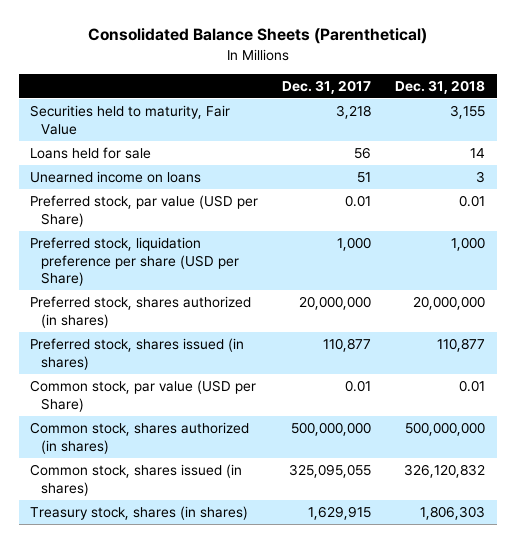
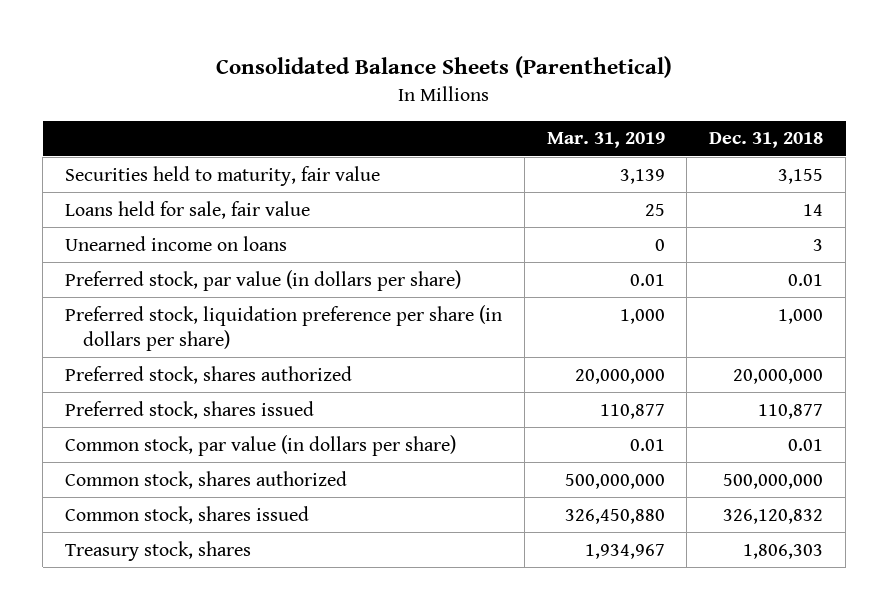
[282,79,372,94] Dec. 31, 2017 -> none
none -> [546,132,665,149] Mar. 31, 2019
[30,105,231,135] Securities held to maturity, Fair Value -> [64,165,380,186] Securities held to maturity, fair value
[30,147,152,160] Loans held for sale -> [64,200,310,219] Loans held for sale, fair value
[30,195,259,227] Preferred stock, par value (USD per Share) -> [64,269,461,291] Preferred stock, par value (in dollars per share)
[30,237,239,287] Preferred stock, liquidation preference per share (USD per Share) -> [64,304,502,351] Preferred stock, liquidation preference per share (in dollars per share)
[30,296,252,328] Preferred stock, shares authorized (in shares) -> [64,365,352,384] Preferred stock, shares authorized
[30,338,245,370] Preferred stock, shares issued (in shares) -> [64,400,314,419] Preferred stock, shares issued
[30,380,257,412] Common stock, par value (USD per Share) -> [64,434,456,456] Common stock, par value (in dollars per share)
[30,422,250,454] Common stock, shares authorized (in shares) -> [64,470,347,489] Common stock, shares authorized
[30,464,243,496] Common stock, shares issued (in shares) -> [64,505,309,524] Common stock, shares issued
[30,506,249,521] Treasury stock, shares (in shares) -> [64,540,251,561] Treasury stock, shares

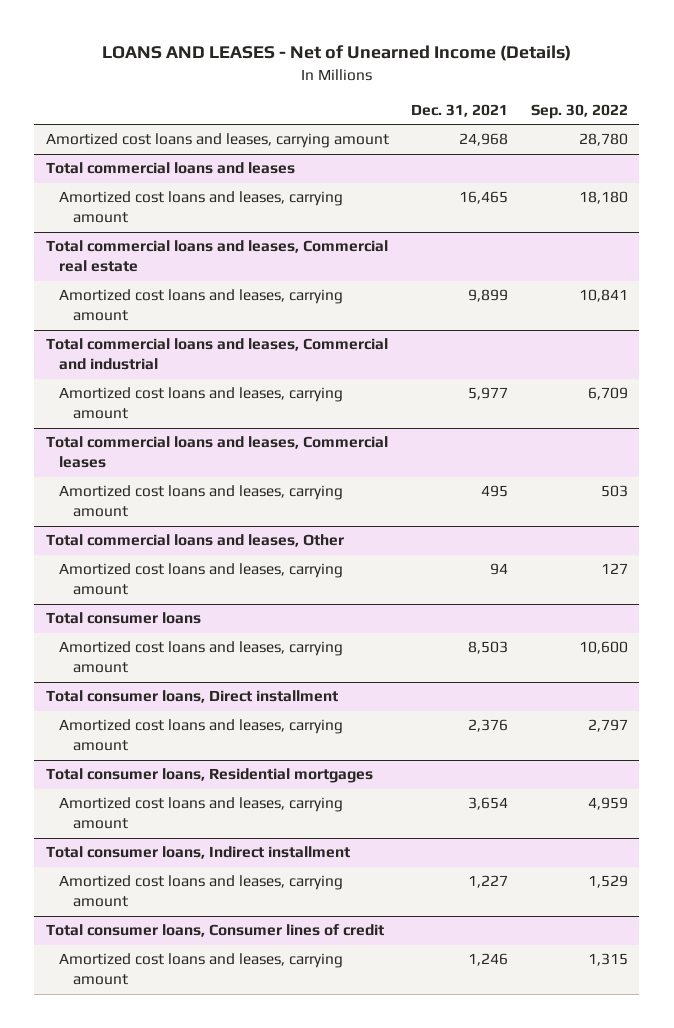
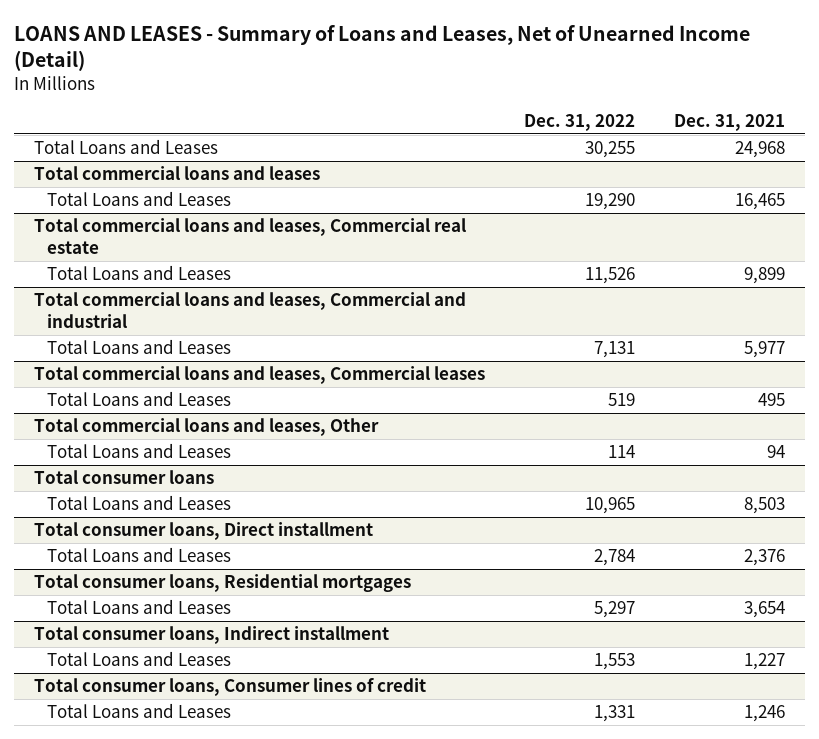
[101,45,571,62] LOANS AND LEASES - Net of Unearned Income (Details) -> [14,24,751,72] LOANS AND LEASES - Summary of Loans and Leases, Net of Unearned Income (Detail)
[531,103,629,119] Sep. 30, 2022 -> none
none -> [523,113,635,131] Dec. 31, 2022
[45,133,389,149] Amortized cost loans and leases, carrying amount -> [33,139,218,155] Total Loans and Leases
[59,191,344,224] Amortized cost loans and leases, carrying amount -> [47,191,232,207] Total Loans and Leases
[59,289,344,322] Amortized cost loans and leases, carrying amount -> [47,265,232,281] Total Loans and Leases
[59,387,344,420] Amortized cost loans and leases, carrying amount -> [47,339,232,355] Total Loans and Leases
[59,485,344,518] Amortized cost loans and leases, carrying amount -> [47,391,232,407] Total Loans and Leases
[59,563,344,596] Amortized cost loans and leases, carrying amount -> [47,443,232,459] Total Loans and Leases
[59,641,344,674] Amortized cost loans and leases, carrying amount -> [47,495,232,511] Total Loans and Leases
[59,719,344,752] Amortized cost loans and leases, carrying amount -> [47,547,232,563] Total Loans and Leases
[59,797,344,830] Amortized cost loans and leases, carrying amount -> [47,599,232,615] Total Loans and Leases
[59,875,344,908] Amortized cost loans and leases, carrying amount -> [47,651,232,667] Total Loans and Leases
[59,953,344,986] Amortized cost loans and leases, carrying amount -> [47,703,232,719] Total Loans and Leases

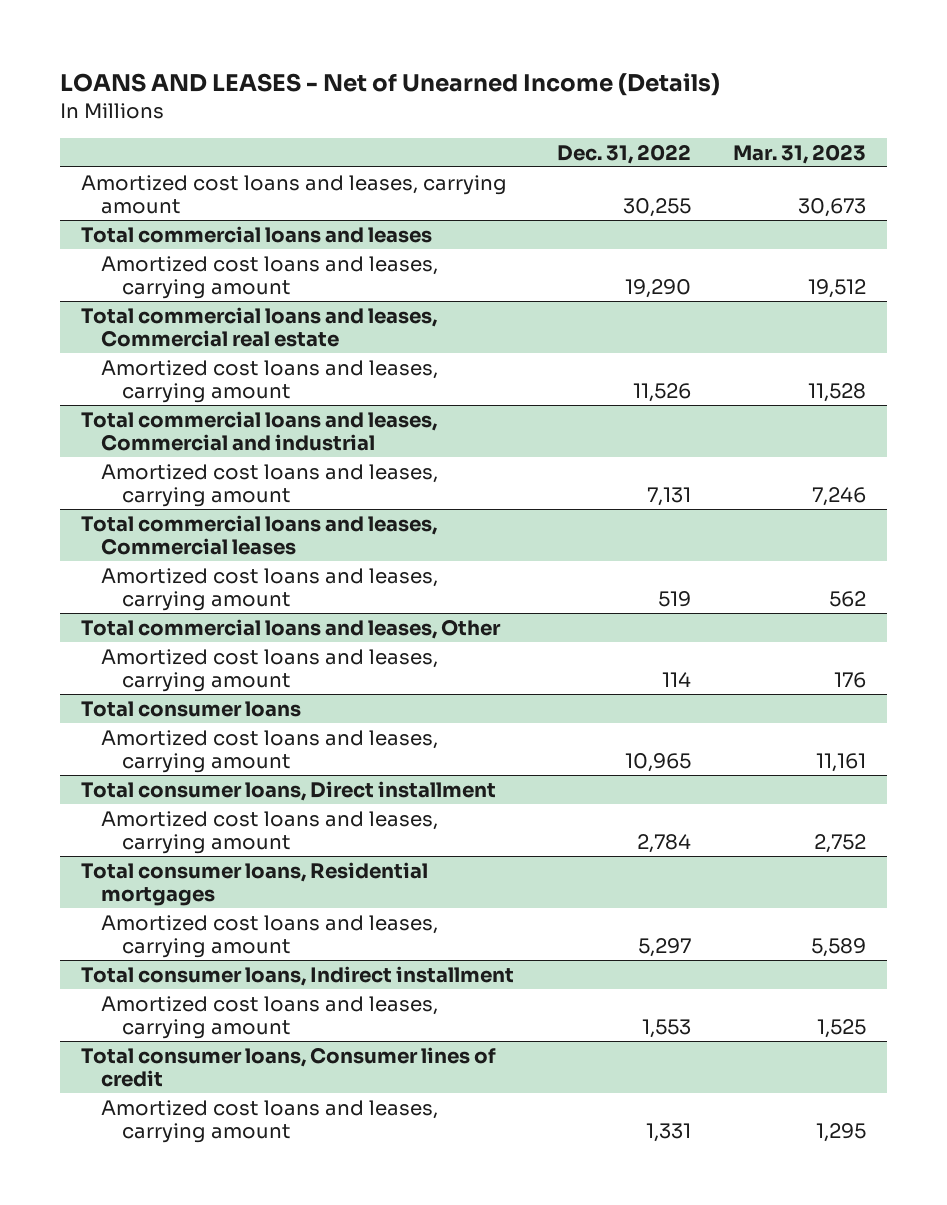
[14,24,751,72] LOANS AND LEASES - Summary of Loans and Leases, Net of Unearned Income (Detail) -> [60,73,721,97] LOANS AND LEASES - Net of Unearned Income (Details)
[674,113,786,131] Dec. 31, 2021 -> none
none -> [732,144,866,165] Mar. 31, 2023
[33,139,218,155] Total Loans and Leases -> [81,174,508,214] Amortized cost loans and leases, carrying amount
[47,191,232,207] Total Loans and Leases -> [101,255,439,299] Amortized cost loans and leases, carrying amount
[47,265,232,281] Total Loans and Leases -> [101,359,439,403] Amortized cost loans and leases, carrying amount
[47,339,232,355] Total Loans and Leases -> [101,463,439,507] Amortized cost loans and leases, carrying amount
[47,391,232,407] Total Loans and Leases -> [101,567,439,611] Amortized cost loans and leases, carrying amount
[47,443,232,459] Total Loans and Leases -> [101,648,439,692] Amortized cost loans and leases, carrying amount
[47,495,232,511] Total Loans and Leases -> [101,729,439,773] Amortized cost loans and leases, carrying amount
[47,547,232,563] Total Loans and Leases -> [101,810,439,854] Amortized cost loans and leases, carrying amount
[47,599,232,615] Total Loans and Leases -> [101,914,439,958] Amortized cost loans and leases, carrying amount
[47,651,232,667] Total Loans and Leases -> [101,995,439,1039] Amortized cost loans and leases, carrying amount
[47,703,232,719] Total Loans and Leases -> [101,1099,439,1143] Amortized cost loans and leases, carrying amount

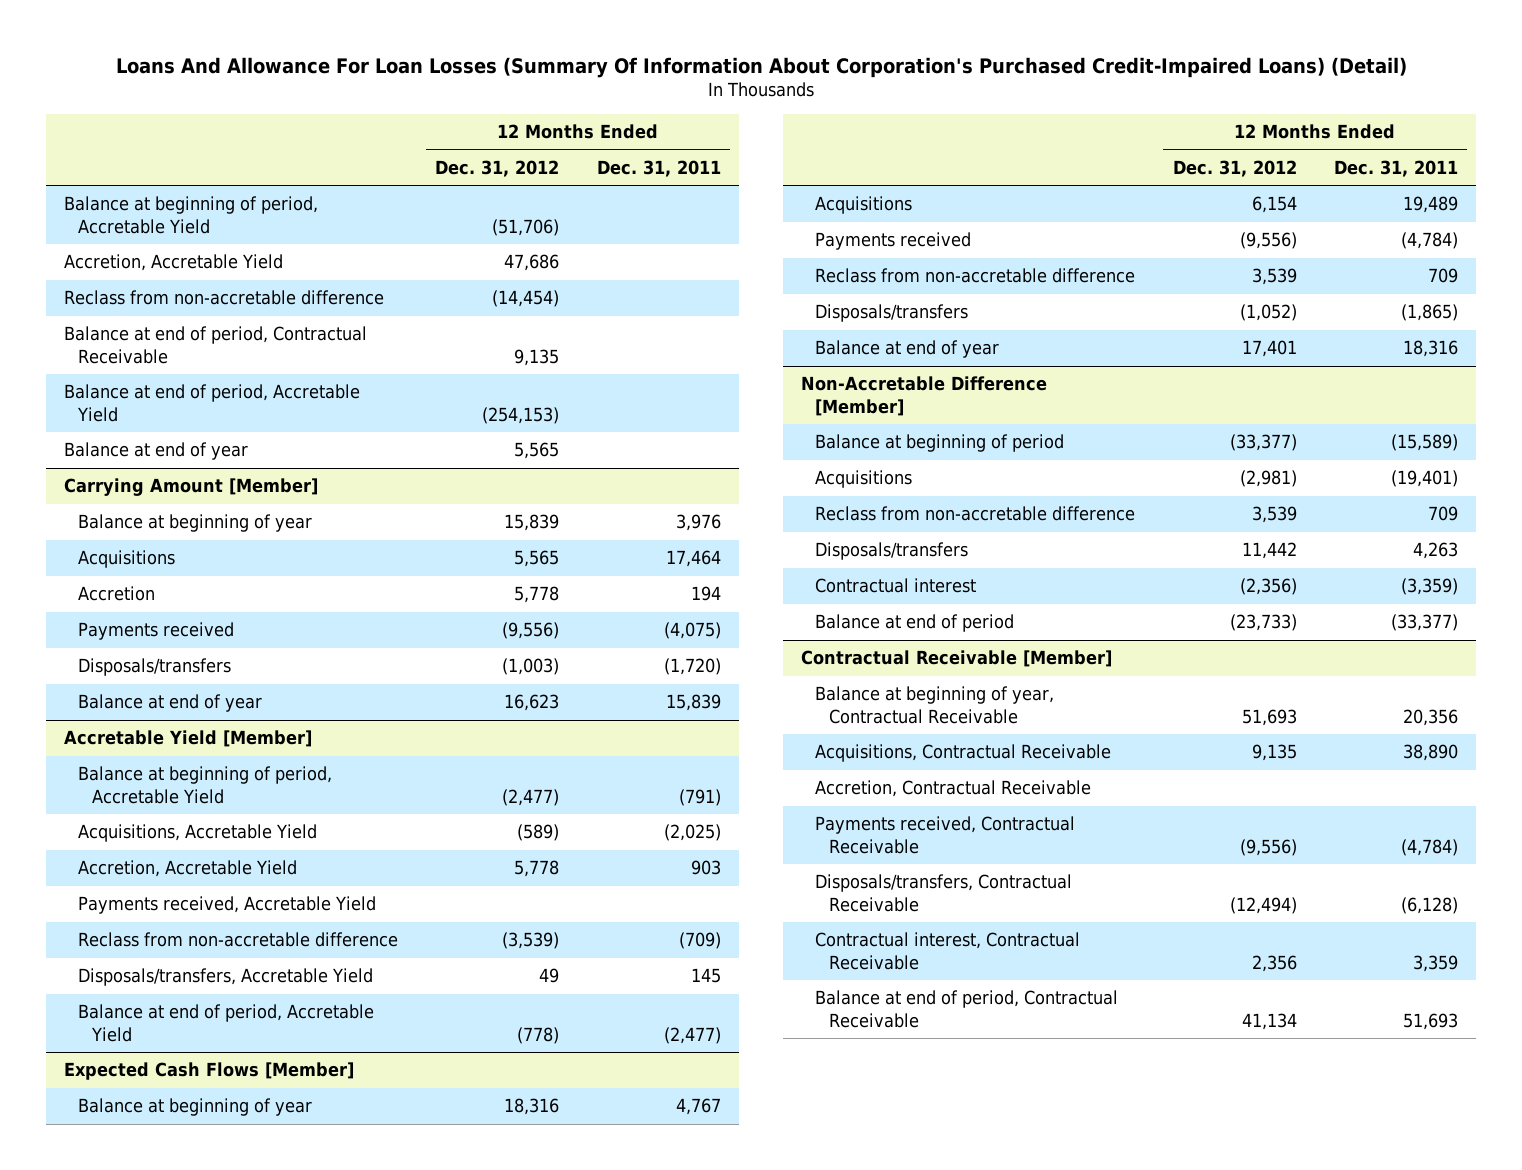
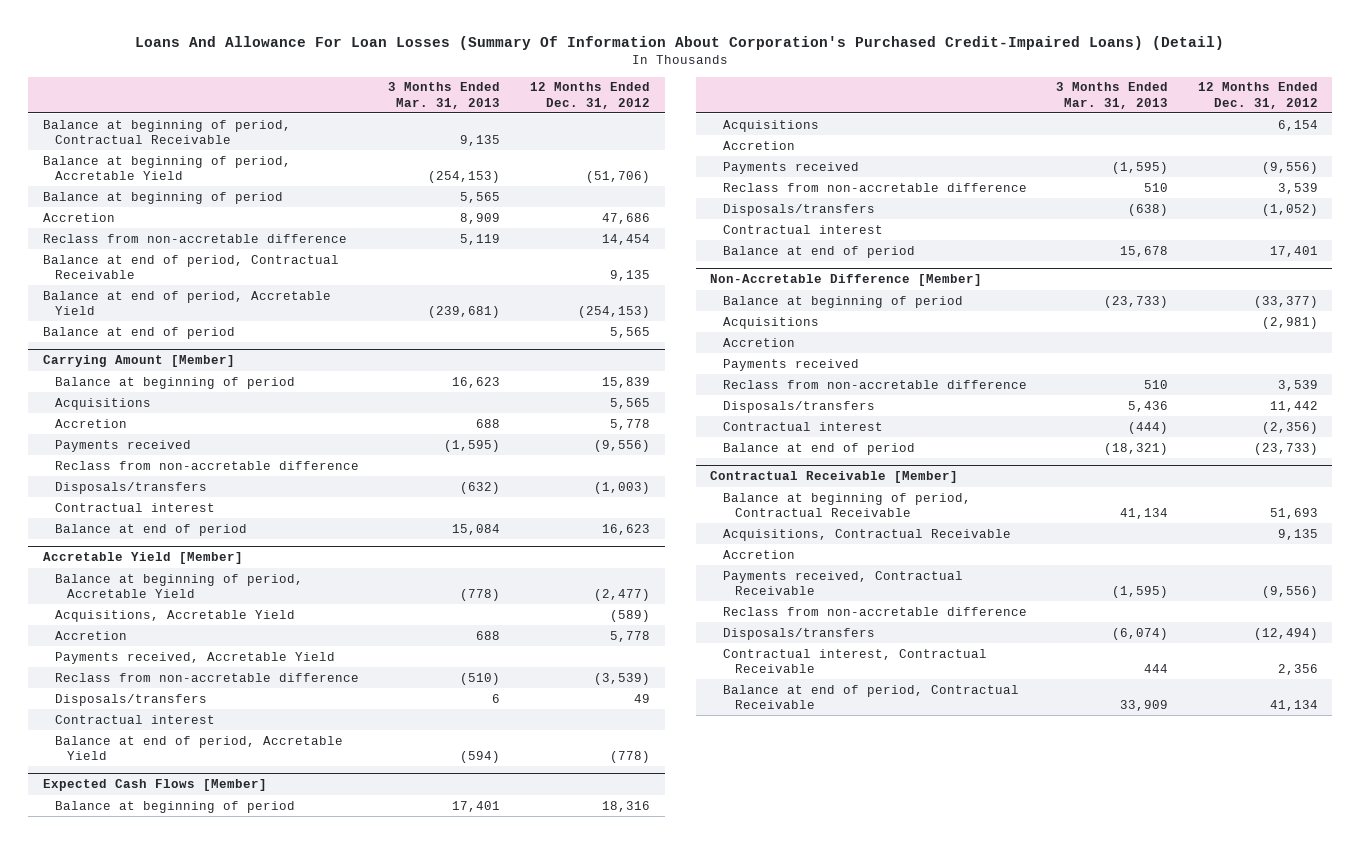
[596,159,721,177] Dec. 31, 2011 -> none
none -> [388,82,501,109] 3 Months Ended Mar. 31, 2013
none -> [42,119,291,144] Balance at beginning of period, Contractual Receivable
none -> [42,191,283,204] Balance at beginning of period
[64,254,284,272] Accretion, Accretable Yield -> [42,212,115,222] Accretion
[492,290,560,308] (14,454) -> [601,233,650,245] 14,454
[64,442,249,461] Balance at end of year -> [42,326,235,339] Balance at end of period
[78,514,313,533] Balance at beginning of year -> [55,376,296,389] Balance at beginning of period
none -> [55,460,360,470] Reclass from non-accretable difference
none -> [55,502,216,512] Contractual interest
[78,694,263,713] Balance at end of year -> [55,523,248,536] Balance at end of period
[78,860,298,878] Accretion, Accretable Yield -> [55,630,128,640] Accretion
[78,968,374,987] Disposals/transfers, Accretable Yield -> [55,693,208,706] Disposals/transfers
none -> [55,714,216,724] Contractual interest
[78,1098,313,1117] Balance at beginning of year -> [55,800,296,813] Balance at beginning of period
none -> [722,140,795,150] Accretion
none -> [722,224,883,234] Contractual interest
[815,340,1000,359] Balance at end of year -> [722,245,915,258] Balance at end of period
none -> [722,337,795,347] Accretion
none -> [722,358,859,371] Payments received
[815,686,1055,724] Balance at beginning of year, Contractual Receivable -> [722,492,971,517] Balance at beginning of period, Contractual Receivable
[815,780,1092,798] Accretion, Contractual Receivable -> none
none -> [722,549,795,559] Accretion
none -> [722,606,1027,616] Reclass from non-accretable difference
[815,874,1073,912] Disposals/transfers, Contractual Receivable -> [722,627,875,640] Disposals/transfers

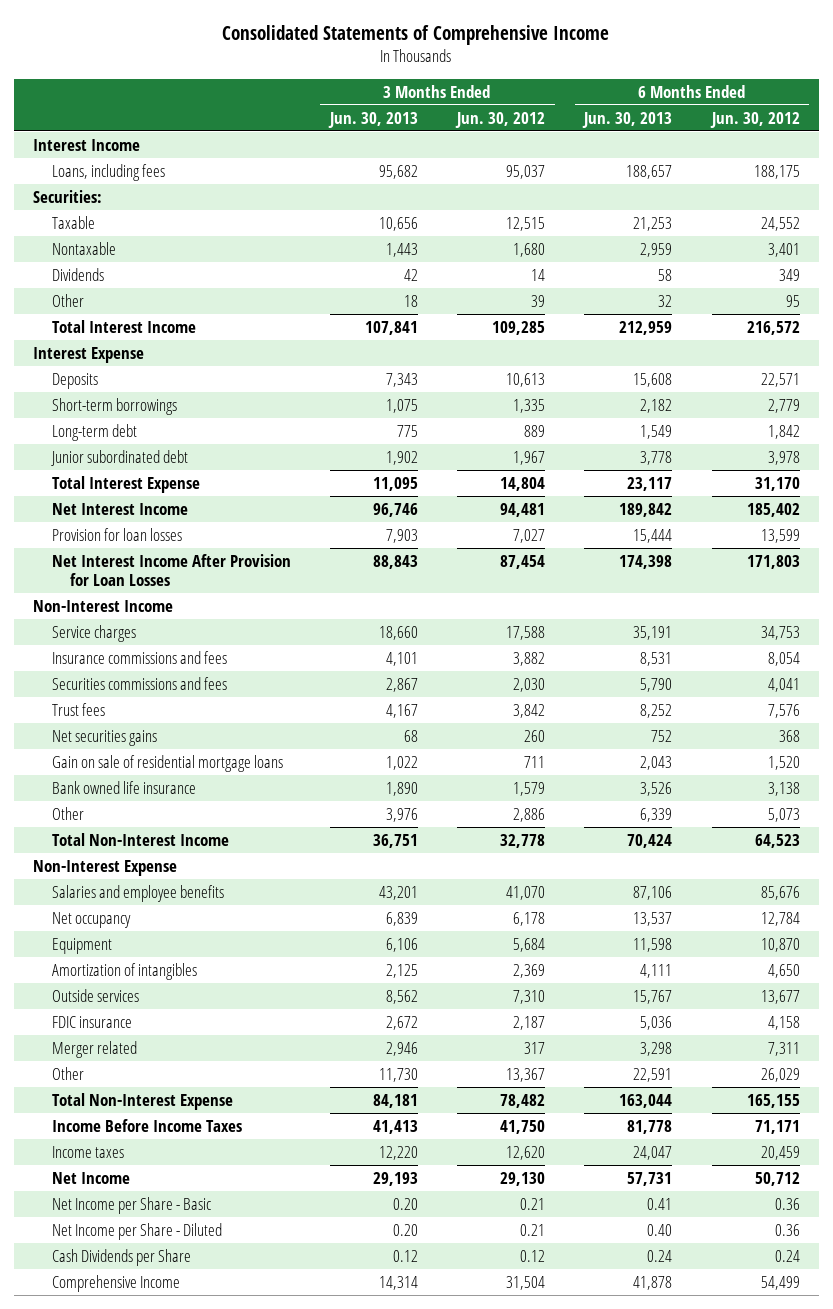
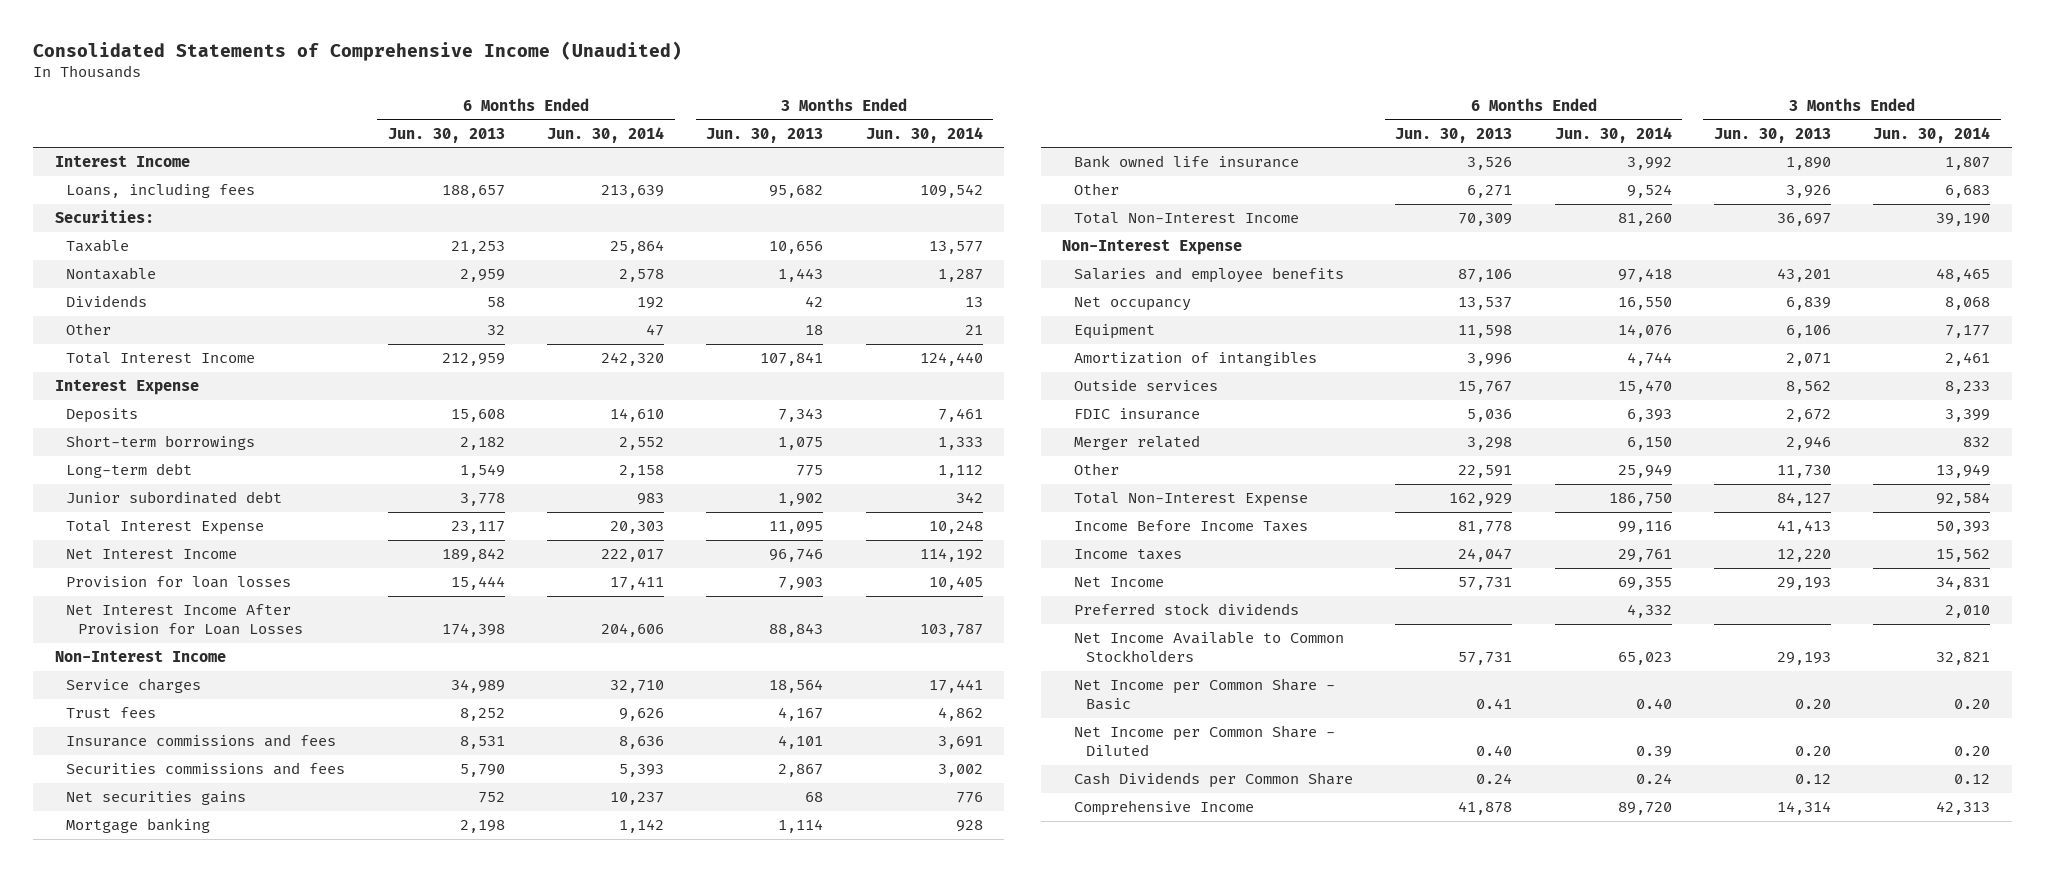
[222,24,610,45] Consolidated Statements of Comprehensive Income -> [33,40,683,61] Consolidated Statements of Comprehensive Income (Unaudited)
[455,111,546,128] Jun. 30, 2012 -> none
[709,111,800,128] Jun. 30, 2012 -> none
none -> [546,126,664,143] Jun. 30, 2014
none -> [865,126,983,143] Jun. 30, 2014
[378,625,418,640] 18,660 -> [769,679,824,694] 18,564
[633,625,673,640] 35,191 -> [450,679,505,694] 34,989
[51,702,105,716] Trust fees -> [66,707,157,719] Trust fees
[51,754,283,772] Gain on sale of residential mortgage loans -> none
none -> [66,818,211,834] Mortgage banking
[385,807,418,822] 3,976 -> [1786,185,1832,199] 3,926
[640,807,673,822] 6,339 -> [1467,185,1513,199] 6,271
[372,833,418,848] 36,751 -> [1777,213,1832,227] 36,697
[627,833,673,848] 70,424 -> [1458,213,1513,227] 70,309
[385,963,418,978] 2,125 -> [1786,353,1832,367] 2,071
[640,963,673,978] 4,111 -> [1467,353,1513,367] 3,996
[372,1093,418,1108] 84,181 -> [1777,492,1832,507] 84,127
[619,1093,673,1108] 163,044 -> [1449,493,1513,507] 162,929
none -> [1074,603,1300,616] Preferred stock dividends
none -> [1074,631,1345,663] Net Income Available to Common Stockholders
[51,1196,211,1214] Net Income per Share - Basic -> [1074,678,1336,711] Net Income per Common Share - Basic
[51,1222,222,1240] Net Income per Share - Diluted -> [1074,725,1336,757] Net Income per Common Share - Diluted
[51,1248,191,1266] Cash Dividends per Share -> [1074,772,1354,789] Cash Dividends per Common Share

